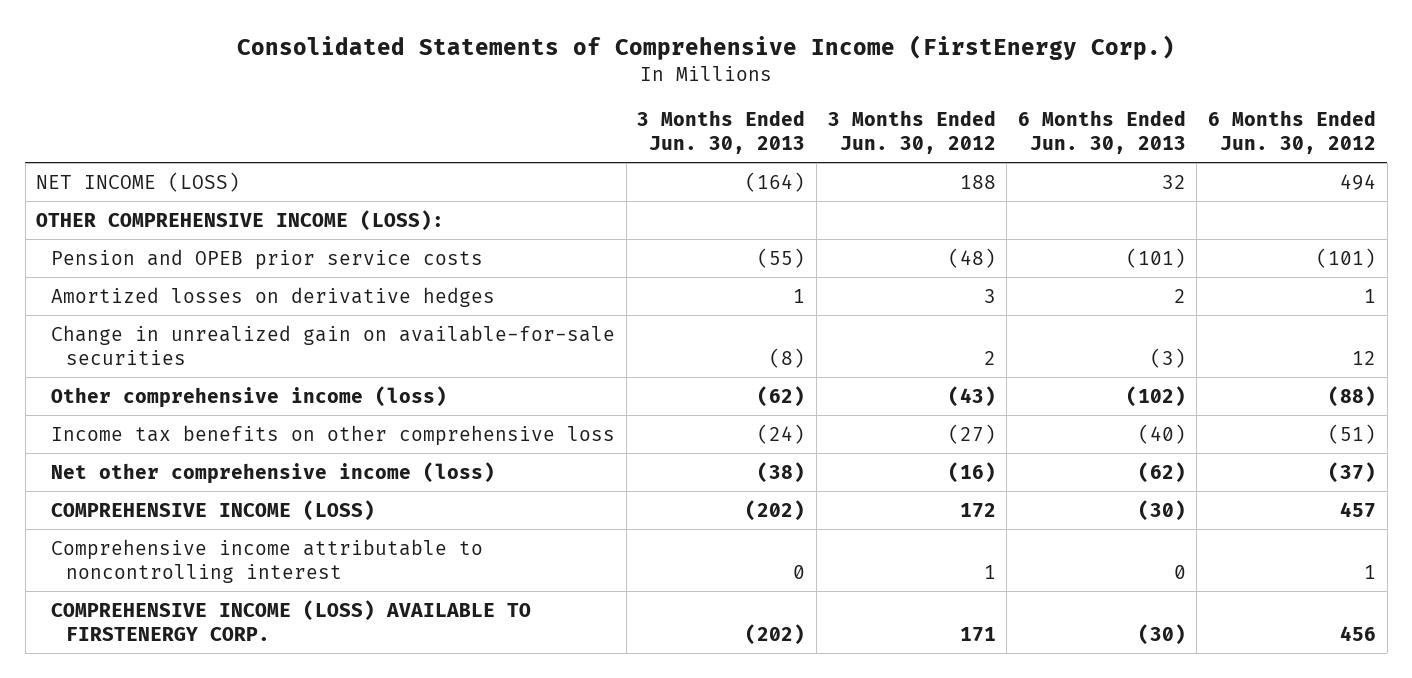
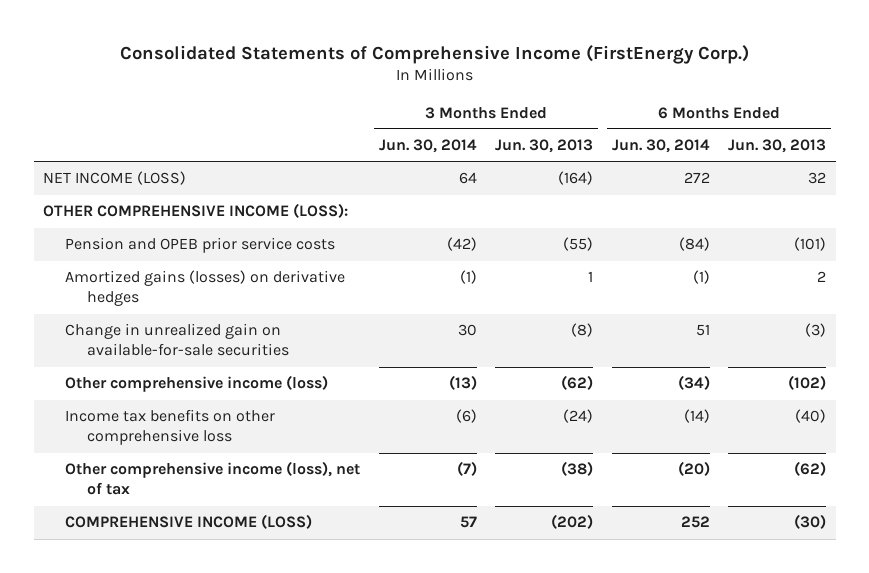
[827,110,996,155] 3 Months Ended Jun. 30, 2012 -> none
[1207,110,1376,155] 6 Months Ended Jun. 30, 2012 -> none
none -> [378,139,477,154] Jun. 30, 2014
none -> [611,139,710,154] Jun. 30, 2014
[51,286,496,307] Amortized losses on derivative hedges -> [65,270,346,307] Amortized gains (losses) on derivative hedges
[51,461,496,484] Net other comprehensive income (loss) -> [65,461,361,496] Other comprehensive income (loss), net of tax
[51,538,484,583] Comprehensive income attributable to noncontrolling interest -> none
[51,599,532,641] COMPREHENSIVE INCOME (LOSS) AVAILABLE TO FIRSTENERGY CORP. -> none

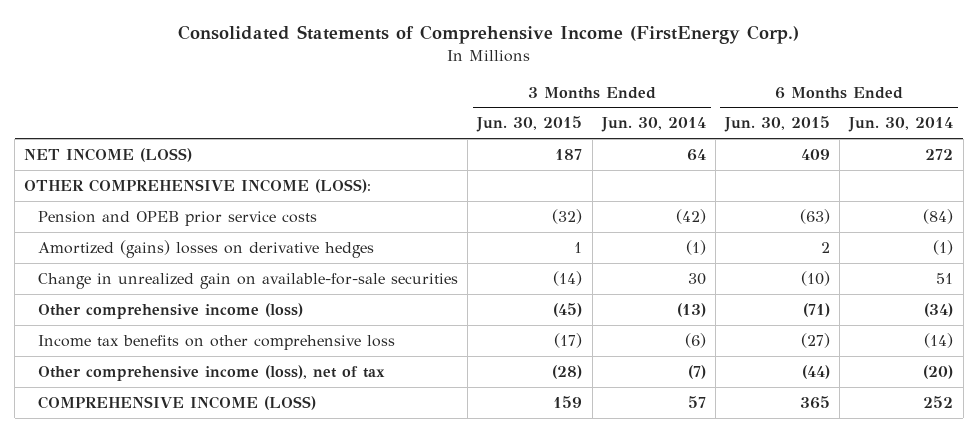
[495,139,594,154] Jun. 30, 2013 -> none
[728,139,827,154] Jun. 30, 2013 -> none
none -> [476,116,583,133] Jun. 30, 2015
none -> [724,116,831,133] Jun. 30, 2015
[65,270,346,307] Amortized gains (losses) on derivative hedges -> [38,239,375,258] Amortized (gains) losses on derivative hedges

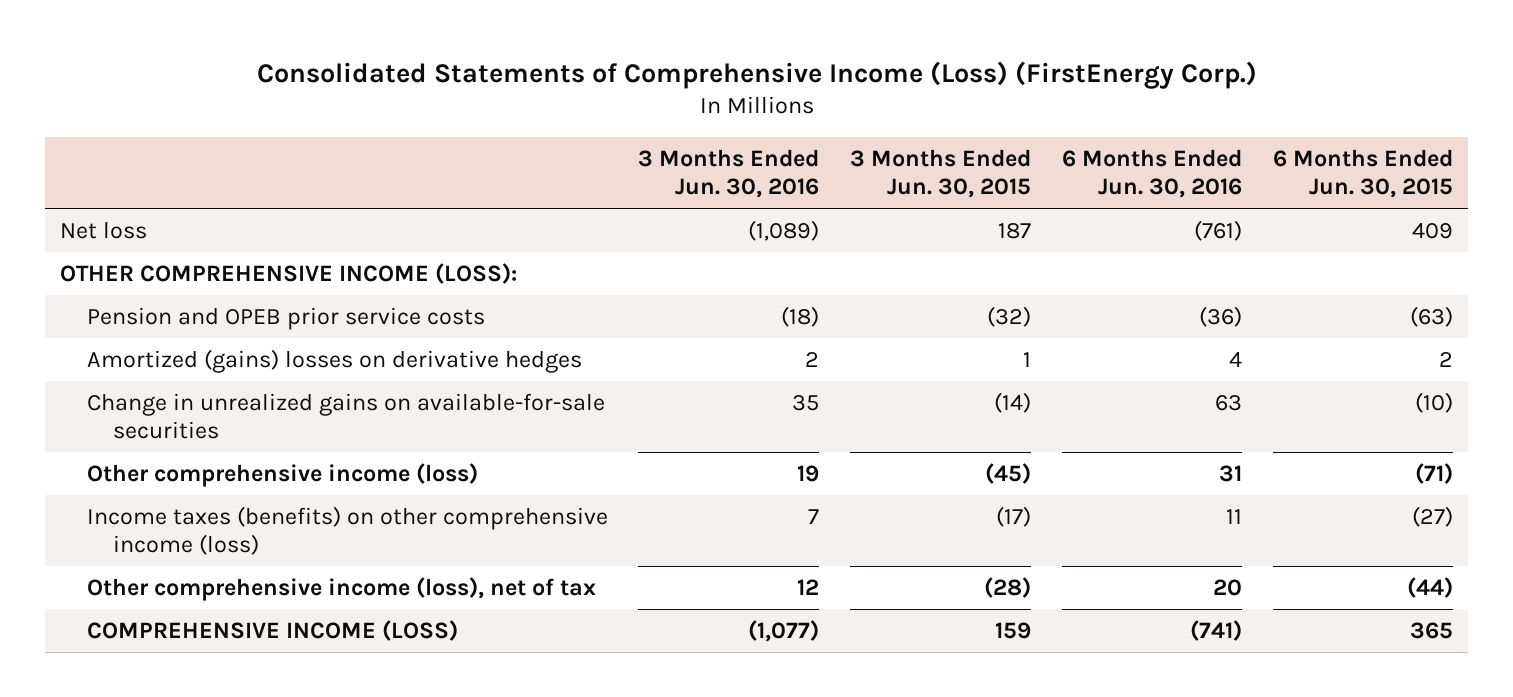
[177,25,799,45] Consolidated Statements of Comprehensive Income (FirstEnergy Corp.) -> [256,60,1257,89] Consolidated Statements of Comprehensive Income (Loss) (FirstEnergy Corp.)
[600,117,706,133] Jun. 30, 2014 -> none
[848,117,954,133] Jun. 30, 2014 -> none
none -> [638,149,820,198] 3 Months Ended Jun. 30, 2016
none -> [1061,149,1242,198] 6 Months Ended Jun. 30, 2016
[24,147,193,162] NET INCOME (LOSS) -> [60,221,148,240] Net loss
[38,272,459,289] Change in unrealized gain on available-for-sale securities -> [86,393,605,440] Change in unrealized gains on available-for-sale securities
[38,334,396,350] Income tax benefits on other comprehensive loss -> [86,506,608,556] Income taxes (benefits) on other comprehensive income (loss)

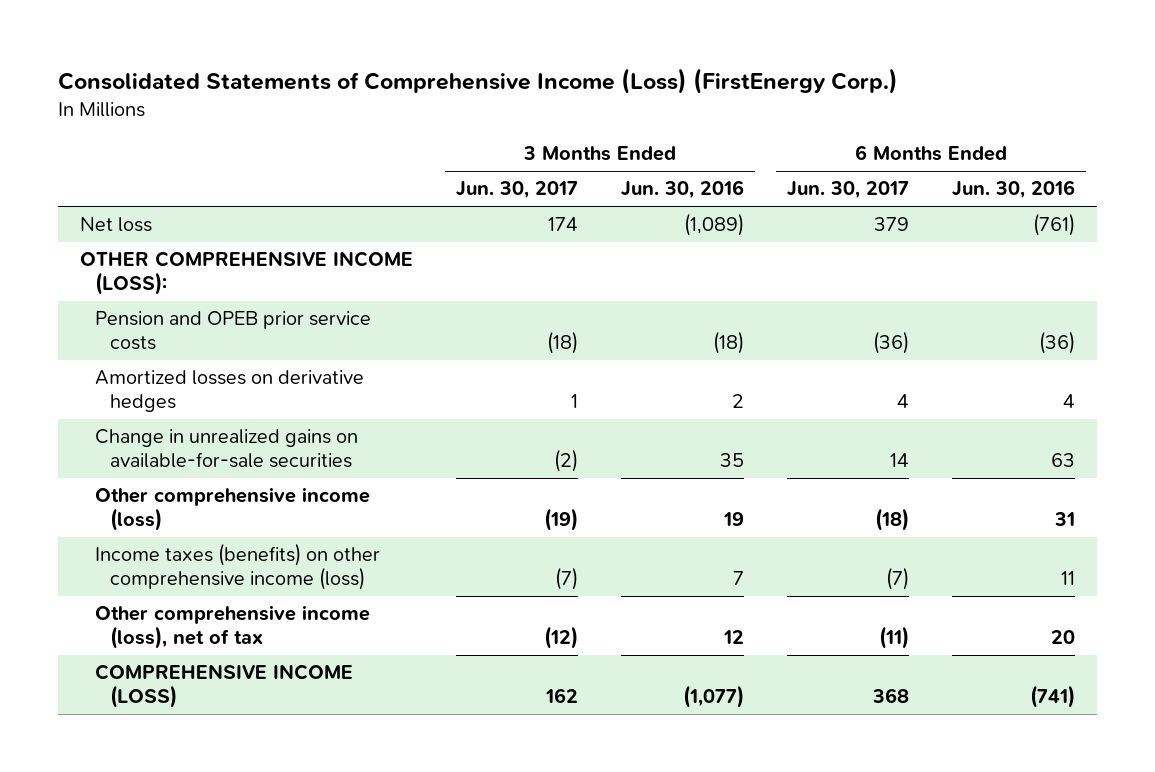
[850,149,1032,198] 3 Months Ended Jun. 30, 2015 -> none
[1272,149,1453,198] 6 Months Ended Jun. 30, 2015 -> none
none -> [455,181,578,200] Jun. 30, 2017
none -> [787,181,910,200] Jun. 30, 2017
[86,349,582,374] Amortized (gains) losses on derivative hedges -> [95,370,365,413] Amortized losses on derivative hedges

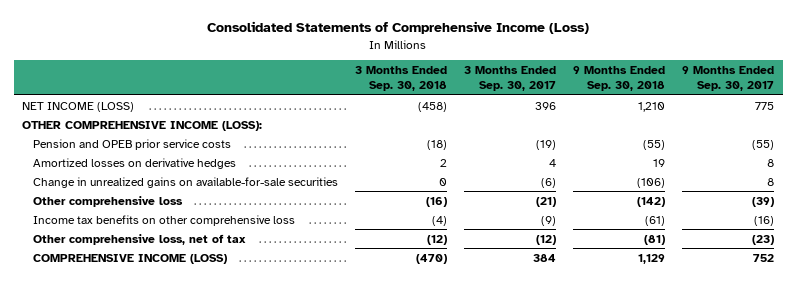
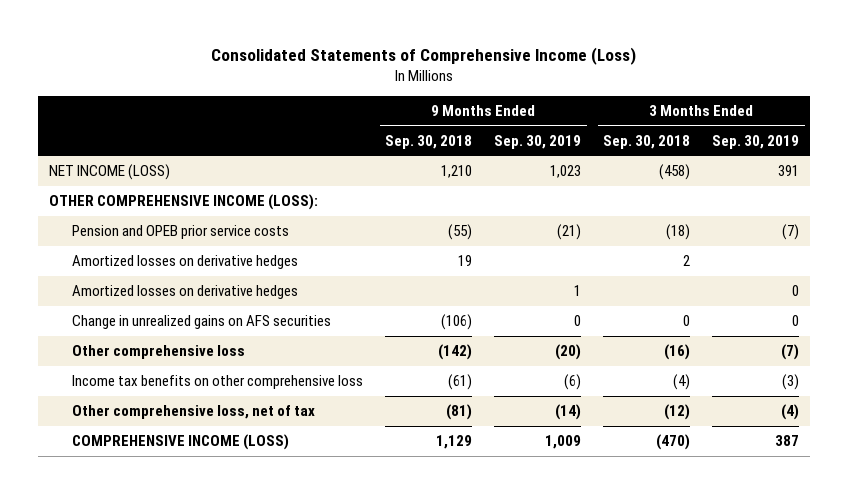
[464,65,557,92] 3 Months Ended Sep. 30, 2017 -> none
[682,65,775,92] 9 Months Ended Sep. 30, 2017 -> none
none -> [494,134,582,149] Sep. 30, 2019
none -> [712,134,800,149] Sep. 30, 2019
none -> [72,285,299,300] Amortized losses on derivative hedges
[32,176,338,188] Change in unrealized gains on available-for-sale securities -> [72,315,332,330] Change in unrealized gains on AFS securities

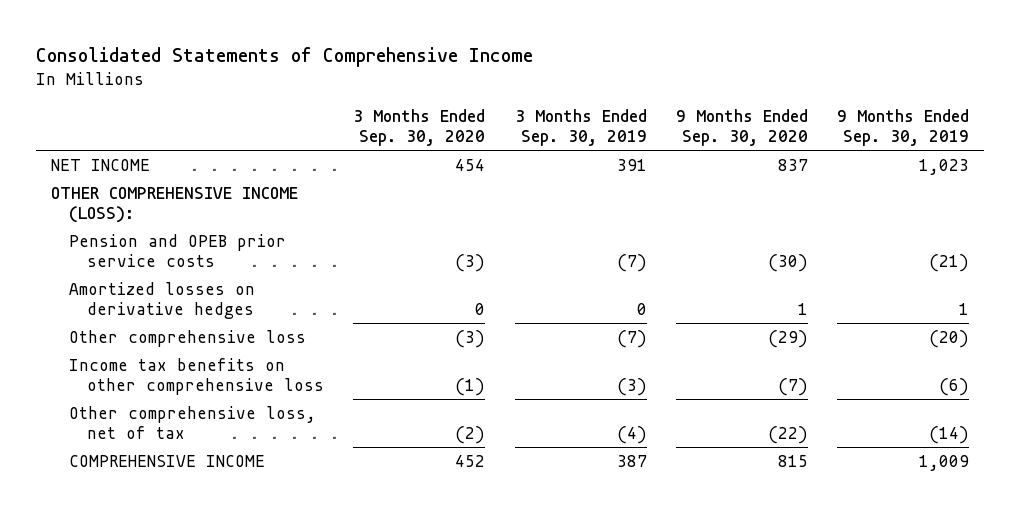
[211,47,637,66] Consolidated Statements of Comprehensive Income (Loss) -> [35,47,533,68] Consolidated Statements of Comprehensive Income
[385,134,473,149] Sep. 30, 2018 -> none
[603,134,691,149] Sep. 30, 2018 -> none
none -> [353,108,486,146] 3 Months Ended Sep. 30, 2020
none -> [675,108,808,146] 9 Months Ended Sep. 30, 2020
[48,164,170,181] NET INCOME (LOSS) -> [50,159,150,172] NET INCOME
[72,255,299,270] Amortized losses on derivative hedges -> none
[72,315,332,330] Change in unrealized gains on AFS securities -> none
[72,434,290,451] COMPREHENSIVE INCOME (LOSS) -> [68,455,265,468] COMPREHENSIVE INCOME

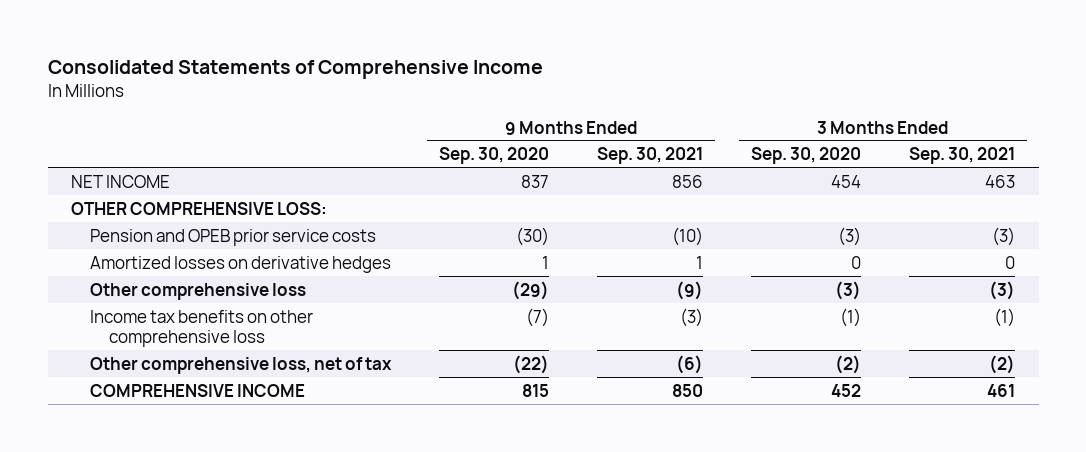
[514,108,647,146] 3 Months Ended Sep. 30, 2019 -> none
[837,108,970,146] 9 Months Ended Sep. 30, 2019 -> none
none -> [597,147,704,165] Sep. 30, 2021
none -> [908,147,1015,165] Sep. 30, 2021
[50,187,298,223] OTHER COMPREHENSIVE INCOME (LOSS): -> [71,201,328,215] OTHER COMPREHENSIVE LOSS:

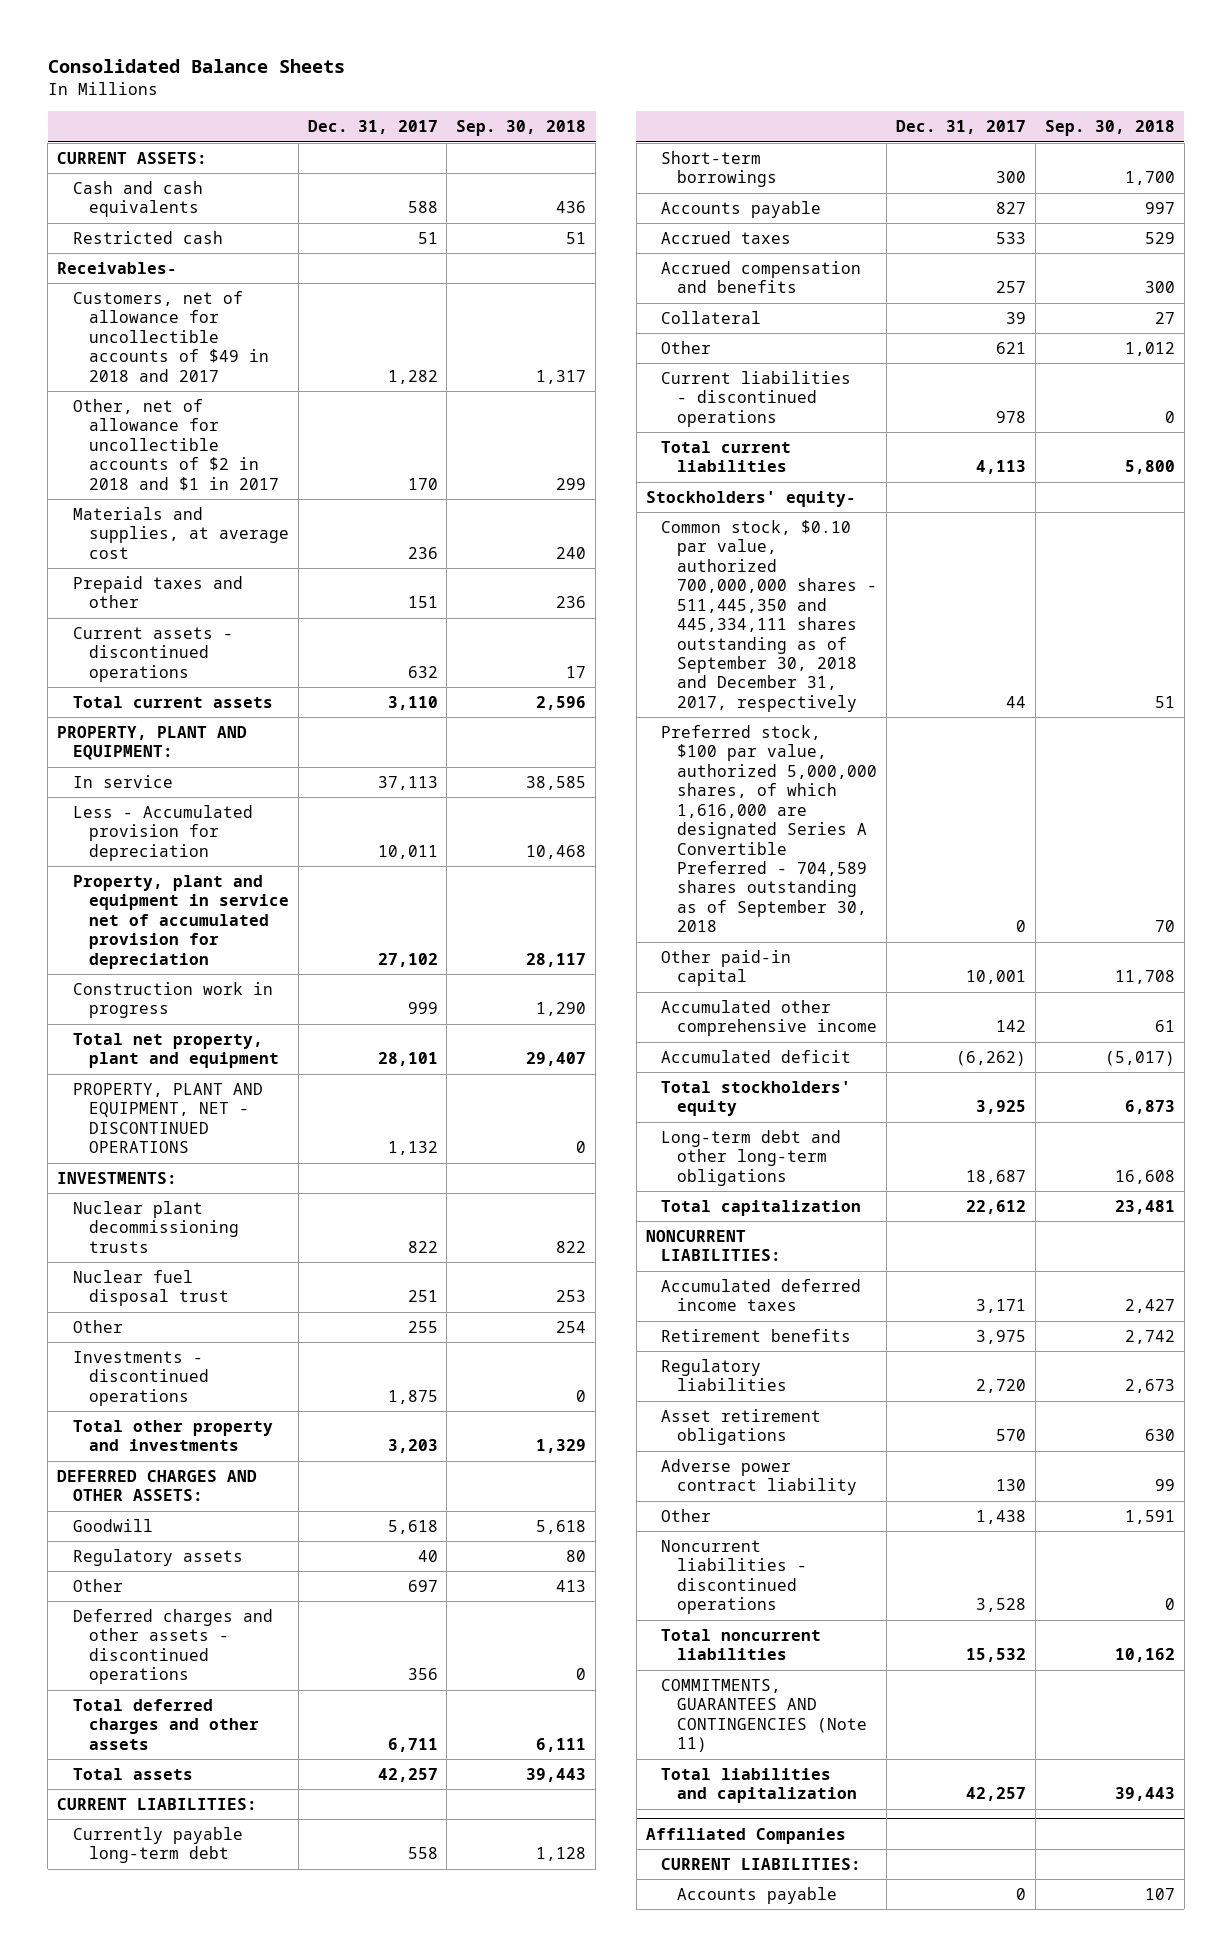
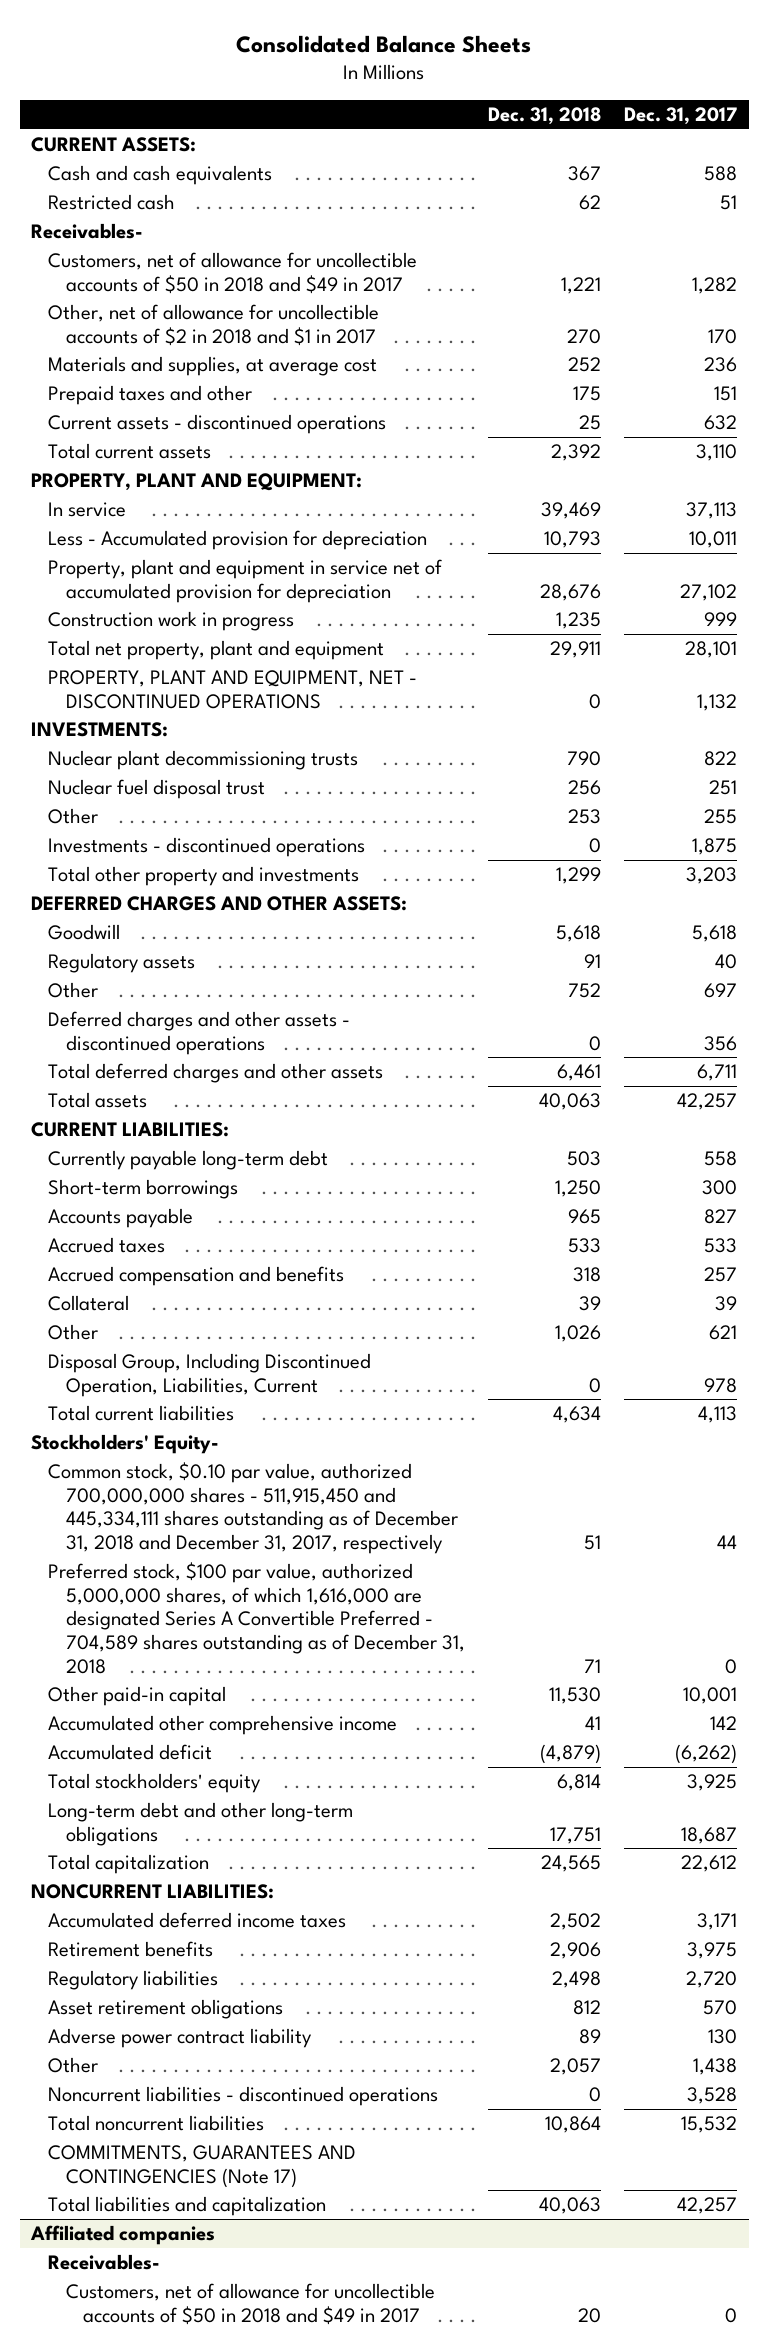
[456,120,587,137] Sep. 30, 2018 -> none
none -> [487,107,601,126] Dec. 31, 2018
[73,291,269,382] Customers, net of allowance for uncollectible accounts of $49 in 2018 and 2017 -> [48,252,418,294] Customers, net of allowance for uncollectible accounts of $50 in 2018 and $49 in 2017
[661,371,852,427] Current liabilities - discontinued operations -> [48,1353,372,1397] Disposal Group, Including Discontinued Operation, Liabilities, Current
[645,491,856,508] Stockholders' equity- -> [31,1434,220,1455] Stockholders' Equity-
[661,520,877,712] Common stock, $0.10 par value, authorized 700,000,000 shares - 511,445,350 and 445,334,111 shares outstanding as of September 30, 2018 and December 31, 2017, respectively -> [48,1462,458,1555] Common stock, $0.10 par value, authorized 700,000,000 shares - 511,915,450 and 445,334,111 shares outstanding as of December 31, 2018 and December 31, 2017, respectively
[661,725,877,933] Preferred stock, $100 par value, authorized 5,000,000 shares, of which 1,616,000 are designated Series A Convertible Preferred - 704,589 shares outstanding as of September 30, 2018 -> [48,1562,465,1674] Preferred stock, $100 par value, authorized 5,000,000 shares, of which 1,616,000 are designated Series A Convertible Preferred - 704,589 shares outstanding as of December 31, 2018
[661,1679,867,1753] COMMITMENTS, GUARANTEES AND CONTINGENCIES (Note 11) -> [48,2145,357,2188] COMMITMENTS, GUARANTEES AND CONTINGENCIES (Note 17)
[661,1858,862,1871] CURRENT LIABILITIES: -> none
[676,1887,837,1905] Accounts payable -> none
[645,1827,846,1844] Affiliated Companies -> [30,2225,216,2246] Affiliated companies
none -> [48,2254,161,2271] Receivables-
none -> [65,2283,435,2325] Customers, net of allowance for uncollectible accounts of $50 in 2018 and $49 in 2017

